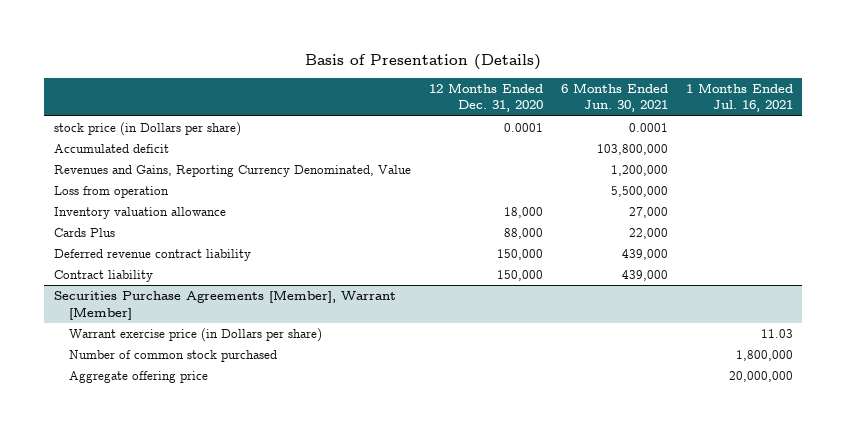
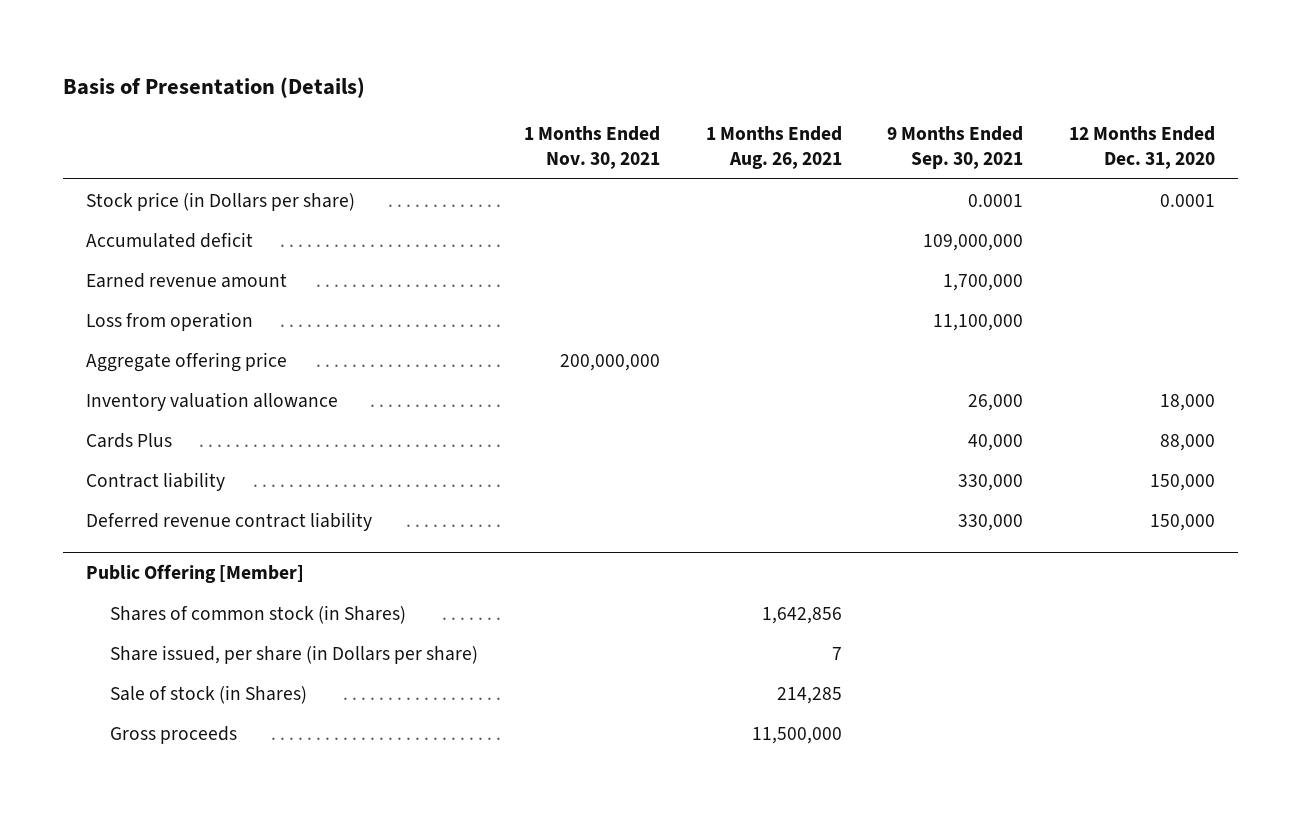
[560,83,668,113] 6 Months Ended Jun. 30, 2021 -> none
[685,83,793,113] 1 Months Ended Jul. 16, 2021 -> none
none -> [524,125,661,170] 1 Months Ended Nov. 30, 2021
none -> [705,125,842,170] 1 Months Ended Aug. 26, 2021
none -> [887,125,1024,170] 9 Months Ended Sep. 30, 2021
[53,122,241,137] stock price (in Dollars per share) -> [85,191,355,211] Stock price (in Dollars per share)
[53,165,411,178] Revenues and Gains, Reporting Currency Denominated, Value -> [85,272,287,288] Earned revenue amount
none -> [85,351,287,372] Aggregate offering price
[53,290,396,320] Securities Purchase Agreements [Member], Warrant [Member] -> none
[69,328,323,343] Warrant exercise price (in Dollars per share) -> none
[69,350,278,363] Number of common stock purchased -> none
[69,371,209,384] Aggregate offering price -> none
[53,249,251,262] Deferred revenue contract liability -> [85,511,372,531] Deferred revenue contract liability
none -> [85,564,304,584] Public Offering [Member]
none -> [110,604,407,624] Shares of common stock (in Shares)
none -> [110,644,479,664] Share issued, per share (in Dollars per share)
none -> [110,684,308,704] Sale of stock (in Shares)
none -> [110,725,238,744] Gross proceeds

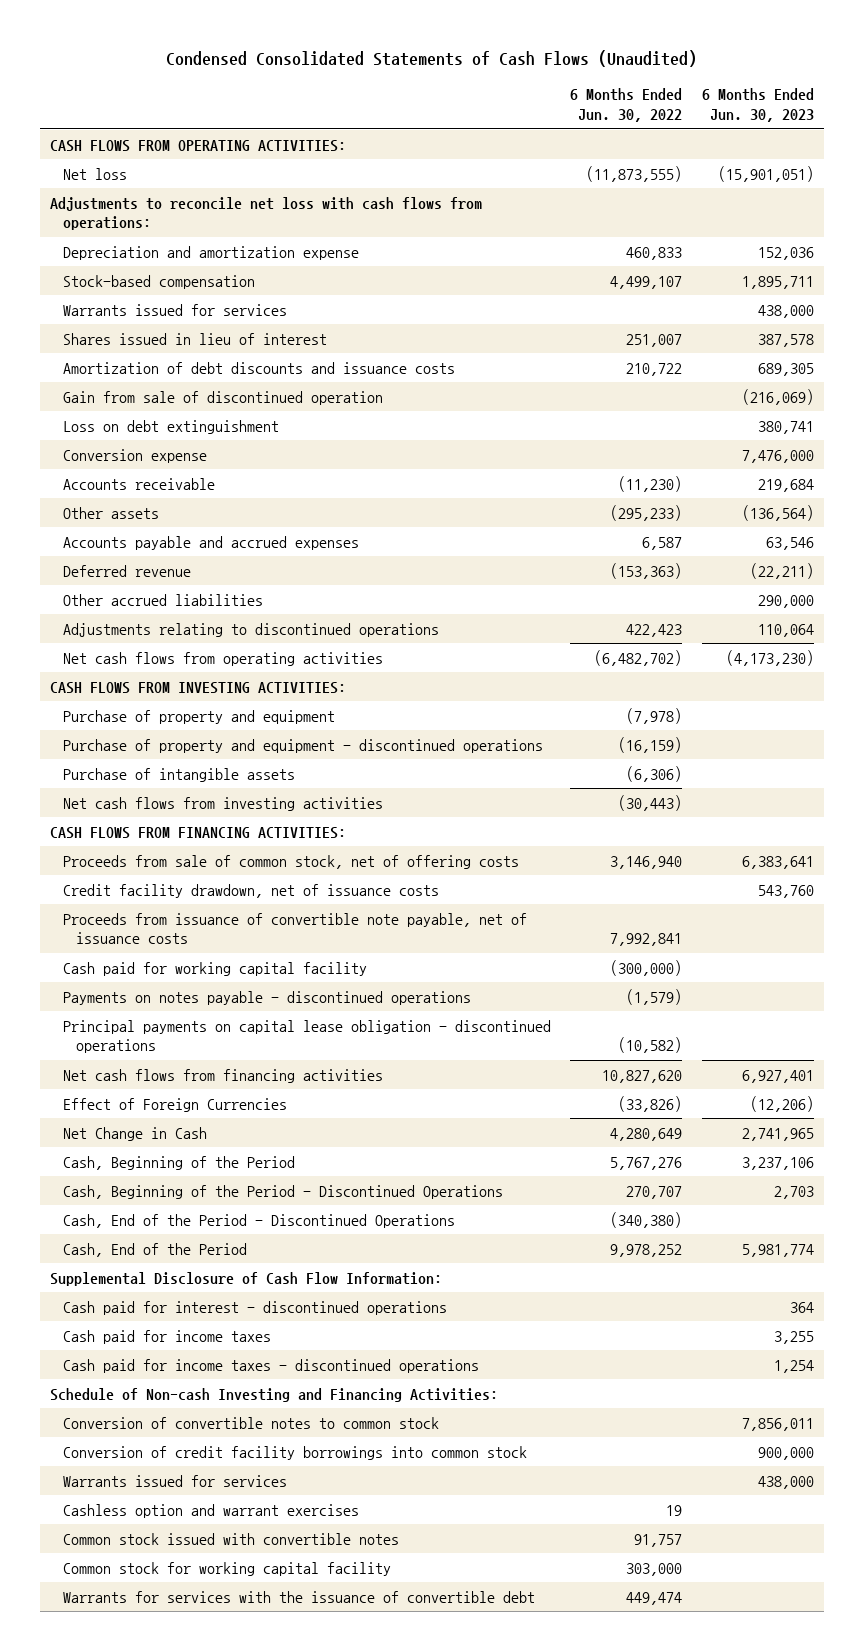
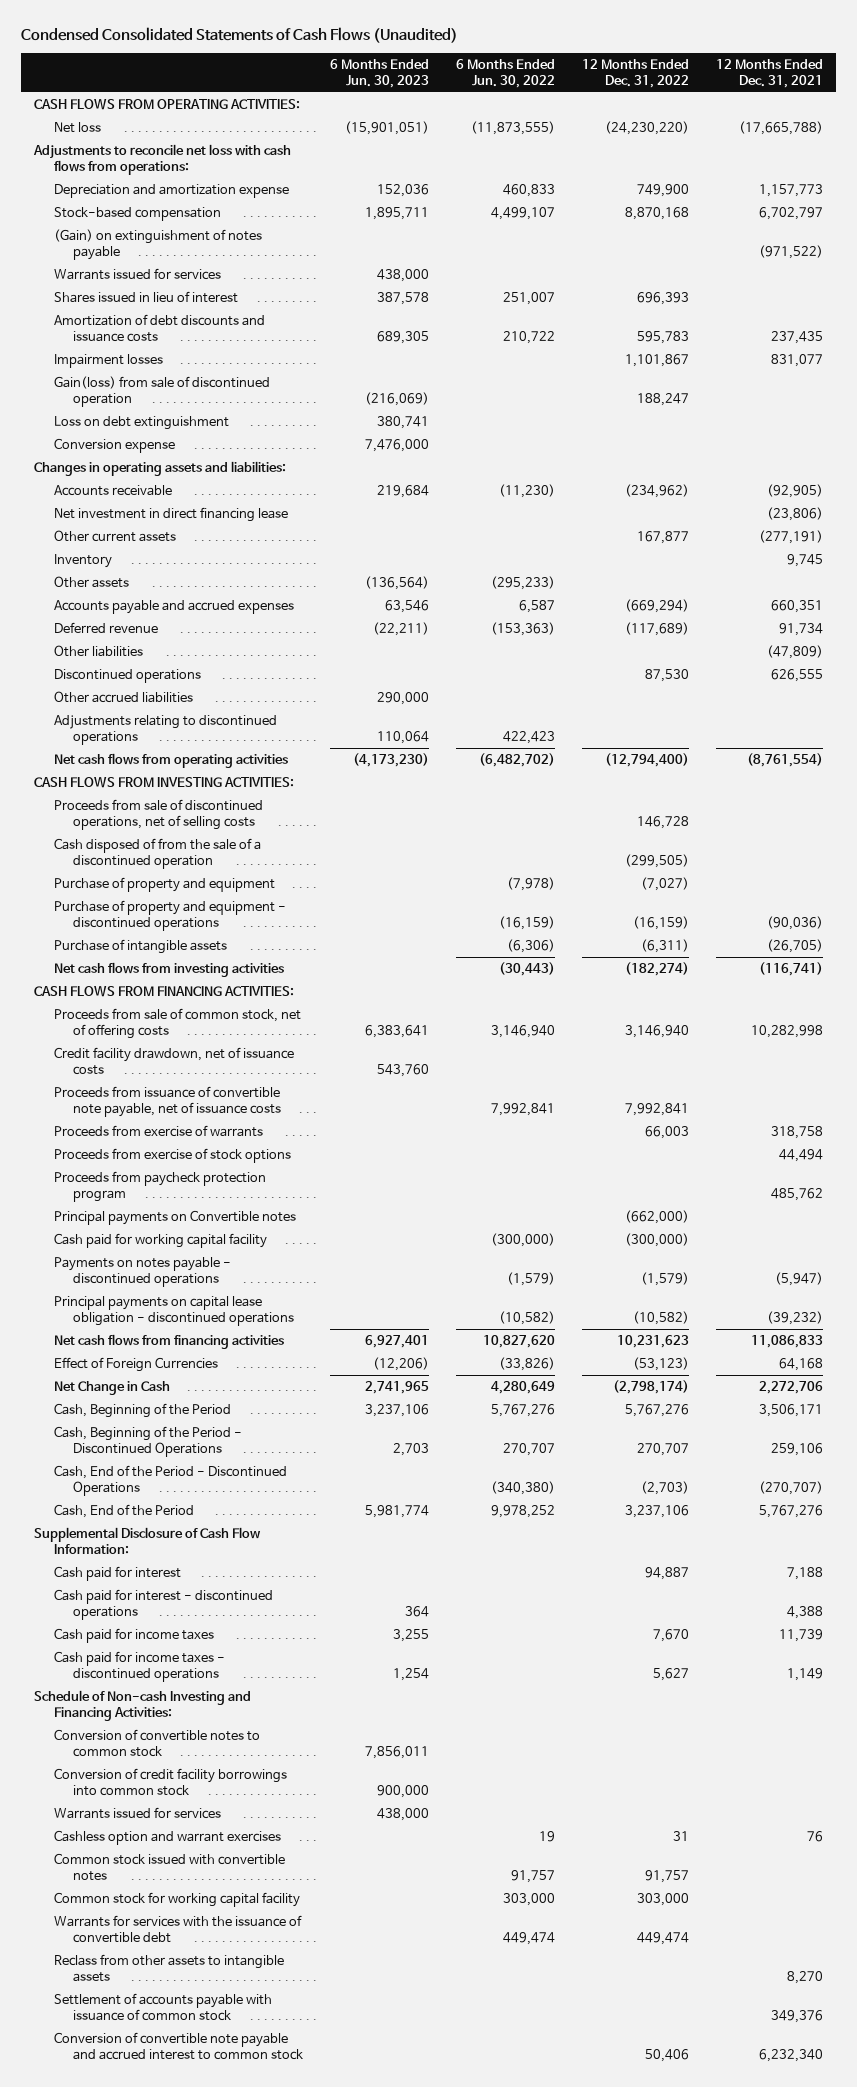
none -> [582,58,690,88] 12 Months Ended Dec. 31, 2022
none -> [715,58,823,88] 12 Months Ended Dec. 31, 2021
none -> [53,229,262,260] (Gain) on extinguishment of notes payable
none -> [53,354,163,369] Impairment losses
[62,390,383,405] Gain from sale of discontinued operation -> [53,376,270,407] Gain(loss) from sale of discontinued operation
none -> [34,461,287,477] Changes in operating assets and liabilities:
none -> [53,507,288,523] Net investment in direct financing lease
none -> [53,530,176,543] Other current assets
none -> [53,554,112,569] Inventory
none -> [53,645,143,658] Other liabilities
none -> [53,669,201,684] Discontinued operations
none -> [53,799,263,830] Proceeds from sale of discontinued operations, net of selling costs
none -> [53,838,261,869] Cash disposed of from the sale of a discontinued operation
none -> [53,1125,263,1138] Proceeds from exercise of warrants
none -> [53,1148,291,1164] Proceeds from exercise of stock options
none -> [53,1171,266,1202] Proceeds from paycheck protection program
none -> [53,1210,296,1226] Principal payments on Convertible notes
none -> [53,1566,181,1582] Cash paid for interest
none -> [53,1954,284,1982] Reclass from other assets to intangible assets
none -> [53,1993,272,2021] Settlement of accounts payable with issuance of common stock
none -> [53,2032,304,2060] Conversion of convertible note payable and accrued interest to common stock

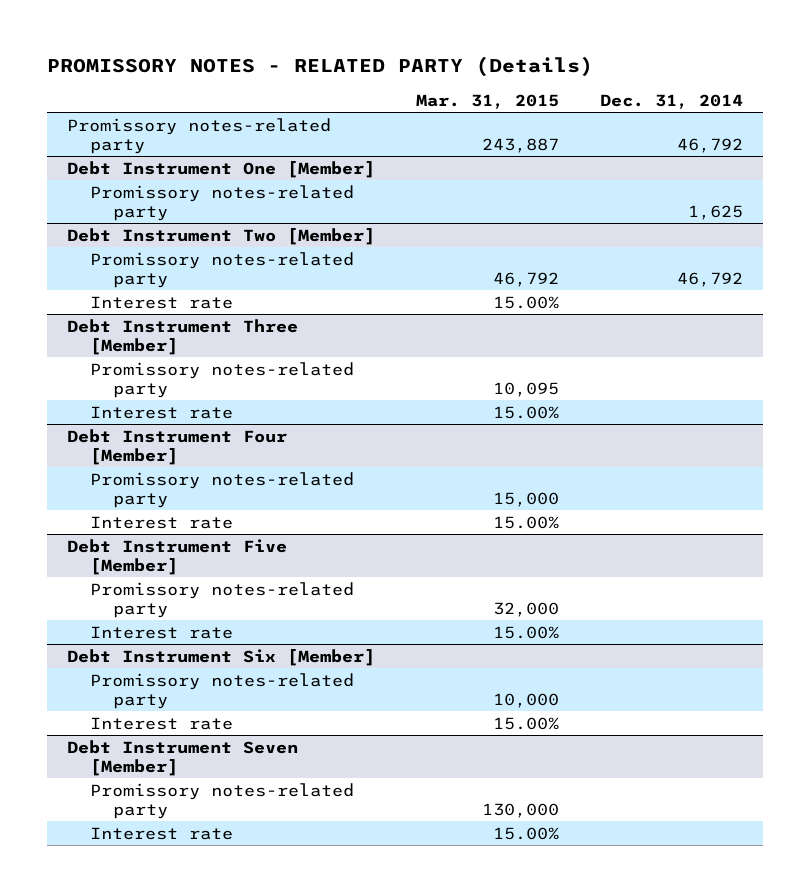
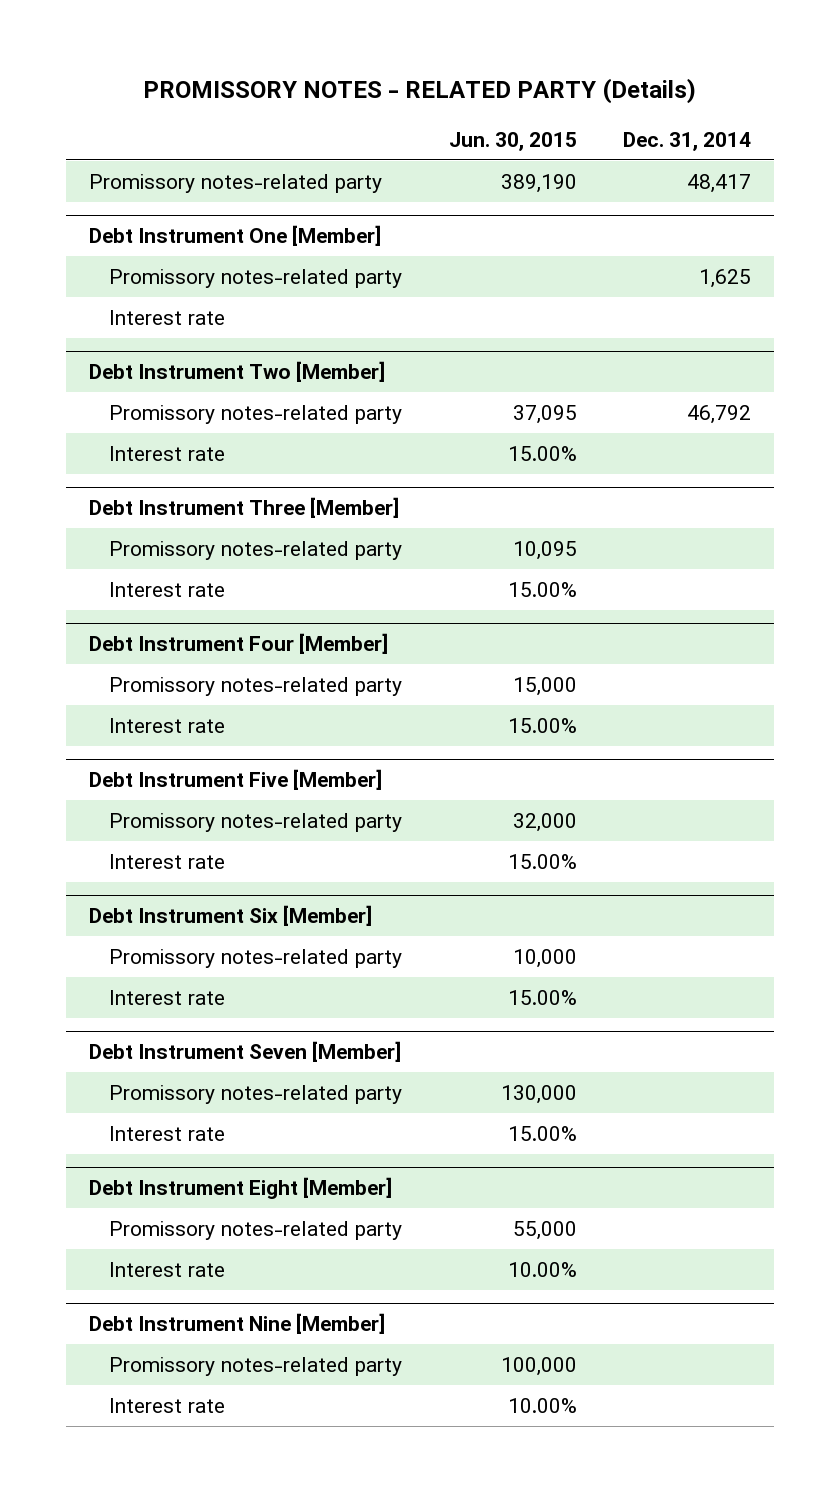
[416,93,560,109] Mar. 31, 2015 -> none
none -> [448,132,577,152] Jun. 30, 2015
[676,137,743,153] 46,792 -> [686,173,751,193] 48,417
none -> [109,309,226,325] Interest rate
none -> [88,1177,392,1200] Debt Instrument Eight [Member]
none -> [109,1220,403,1240] Promissory notes-related party
none -> [109,1261,226,1277] Interest rate
none -> [88,1313,385,1335] Debt Instrument Nine [Member]
none -> [109,1356,403,1376] Promissory notes-related party
none -> [109,1397,226,1413] Interest rate

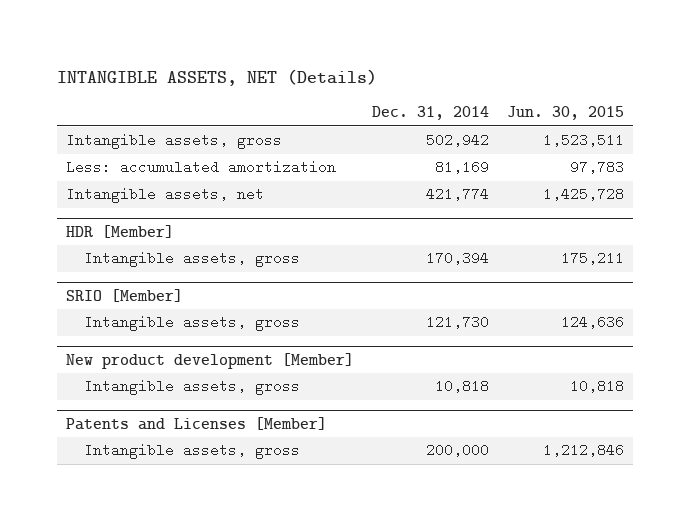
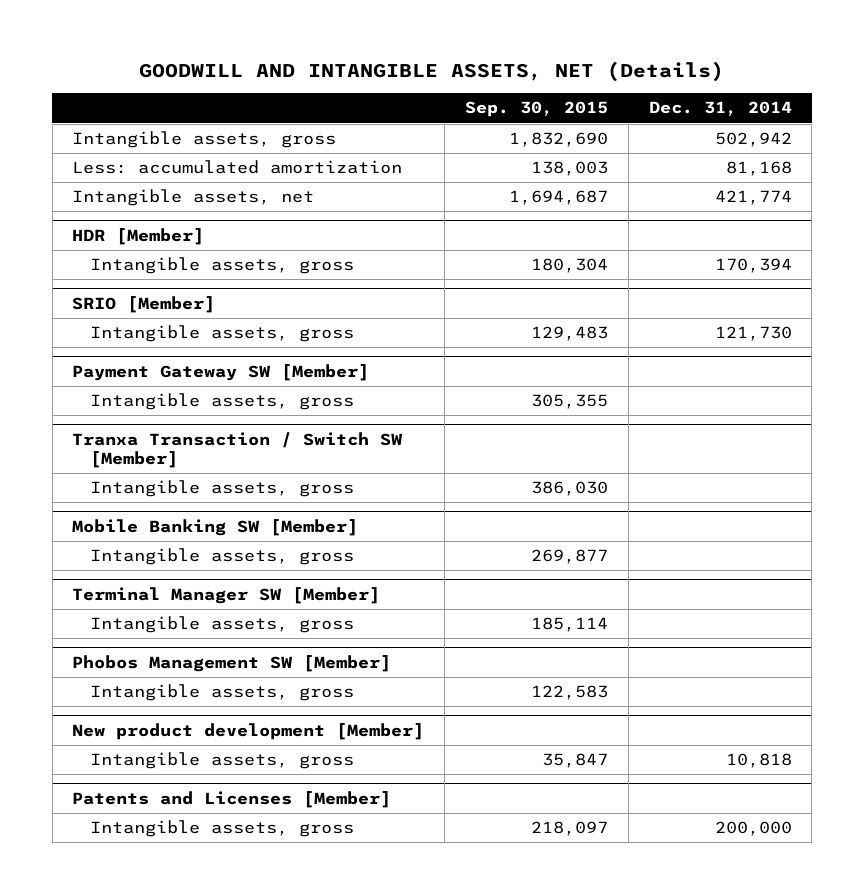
[56,68,377,86] INTANGIBLE ASSETS, NET (Details) -> [138,61,724,83] GOODWILL AND INTANGIBLE ASSETS, NET (Details)
[507,106,625,121] Jun. 30, 2015 -> none
none -> [464,101,608,118] Sep. 30, 2015
[435,160,490,175] 81,169 -> [725,161,792,177] 81,168
none -> [72,363,370,381] Payment Gateway SW [Member]
none -> [89,393,354,411] Intangible assets, gross
none -> [72,431,404,468] Tranxa Transaction / Switch SW [Member]
none -> [89,480,354,498] Intangible assets, gross
none -> [72,518,359,536] Mobile Banking SW [Member]
none -> [89,548,354,566] Intangible assets, gross
none -> [72,586,381,604] Terminal Manager SW [Member]
none -> [89,616,354,634] Intangible assets, gross
none -> [72,654,392,672] Phobos Management SW [Member]
none -> [89,684,354,702] Intangible assets, gross

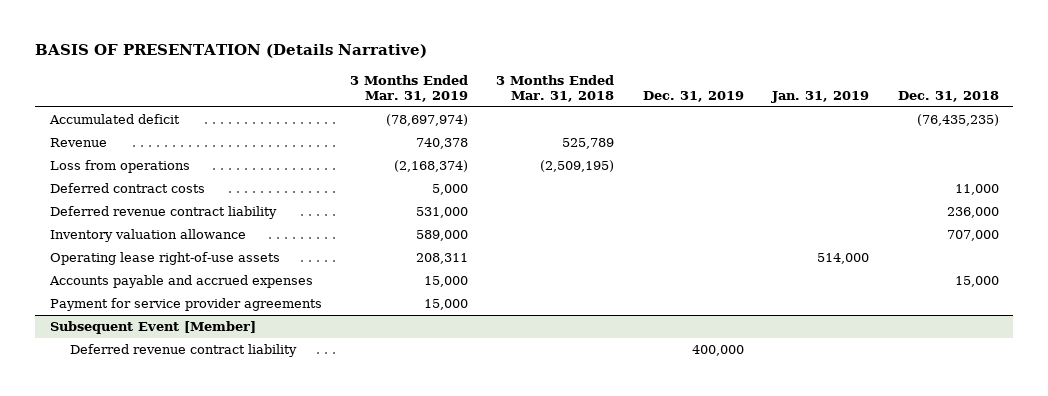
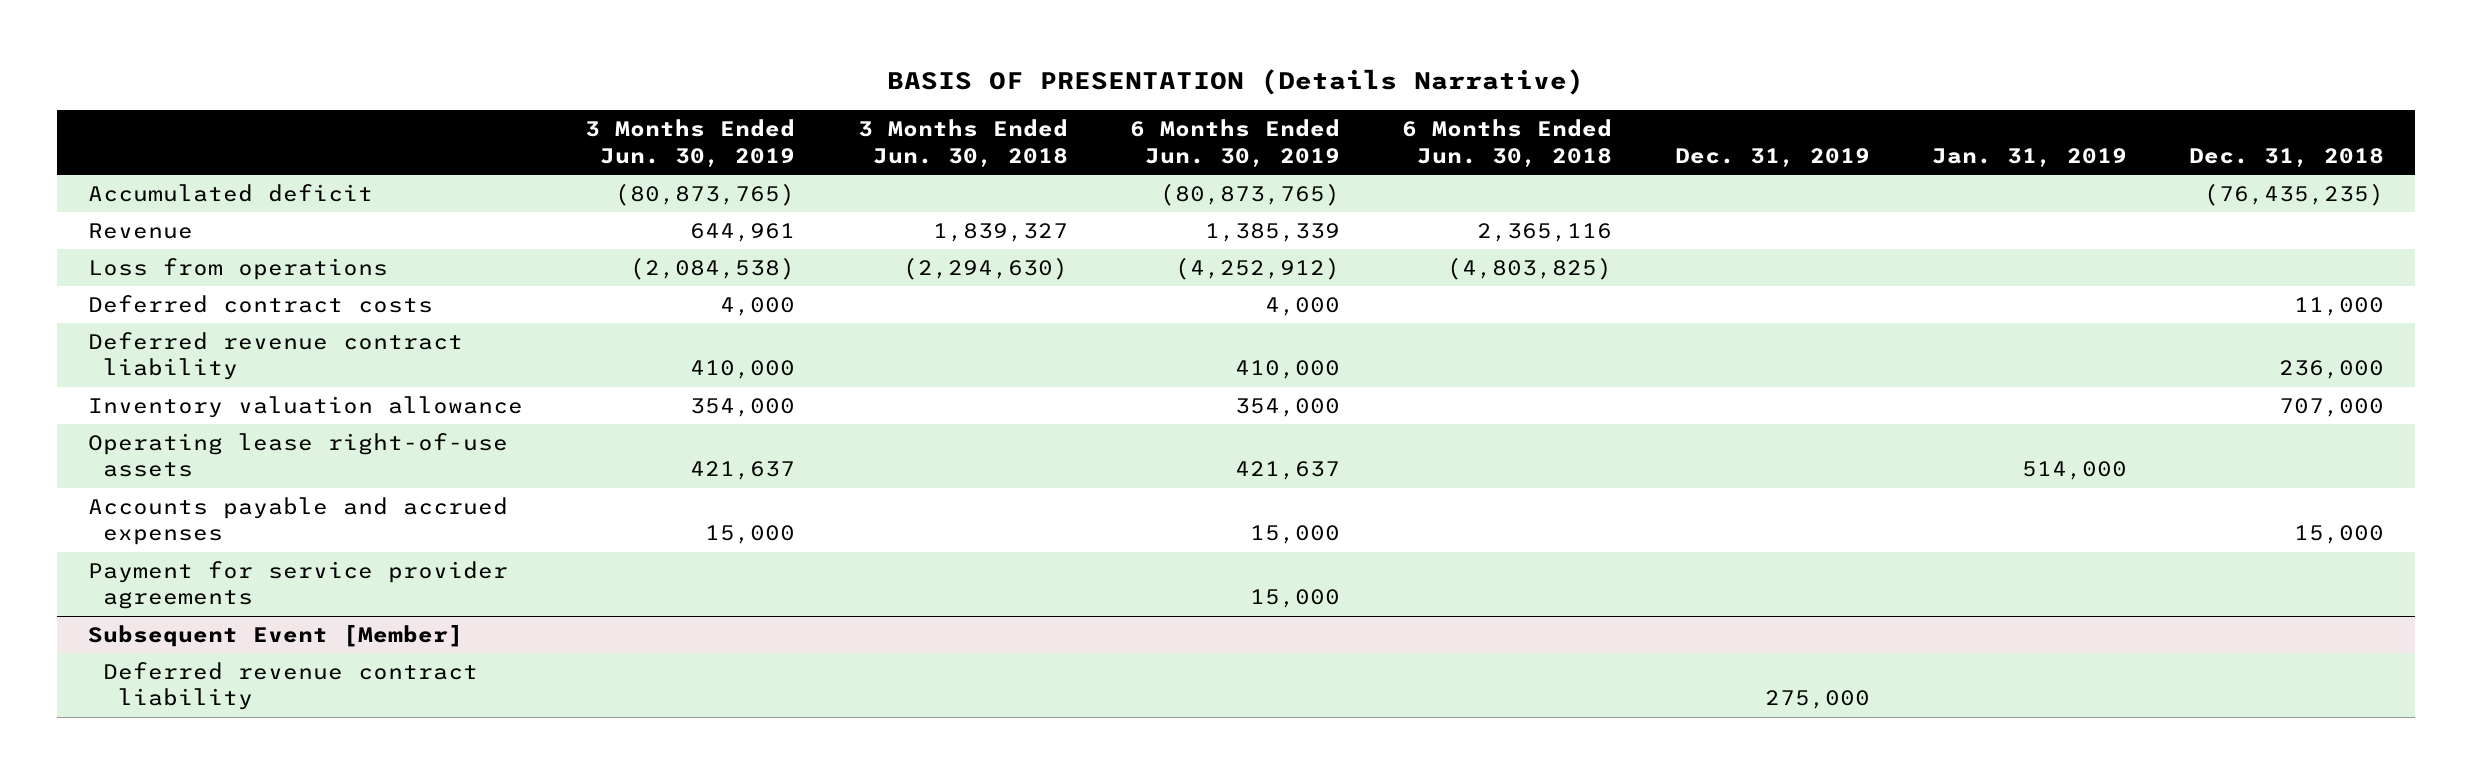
[350,74,469,102] 3 Months Ended Mar. 31, 2019 -> none
[496,74,615,102] 3 Months Ended Mar. 31, 2018 -> none
none -> [585,119,796,167] 3 Months Ended Jun. 30, 2019
none -> [857,119,1068,167] 3 Months Ended Jun. 30, 2018
none -> [1129,119,1340,167] 6 Months Ended Jun. 30, 2019
none -> [1402,119,1613,167] 6 Months Ended Jun. 30, 2018
[691,345,744,357] 400,000 -> [1764,690,1870,710] 275,000

